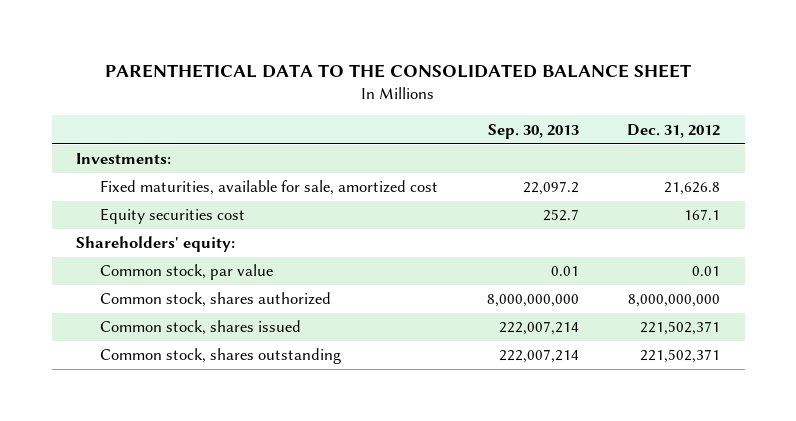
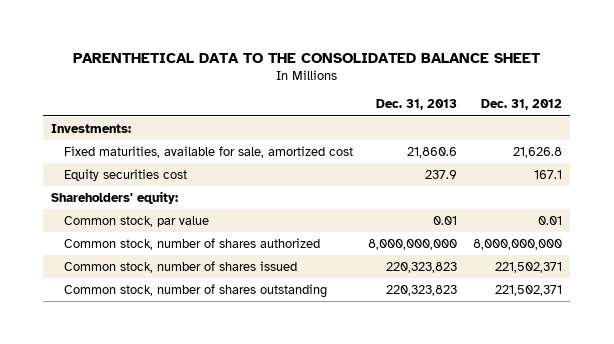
[487,123,579,139] Sep. 30, 2013 -> none
none -> [376,99,458,111] Dec. 31, 2013
[100,292,332,308] Common stock, shares authorized -> [63,237,320,250] Common stock, number of shares authorized
[100,320,302,336] Common stock, shares issued -> [63,260,297,273] Common stock, number of shares issued
[100,348,342,365] Common stock, shares outstanding -> [63,283,327,298] Common stock, number of shares outstanding

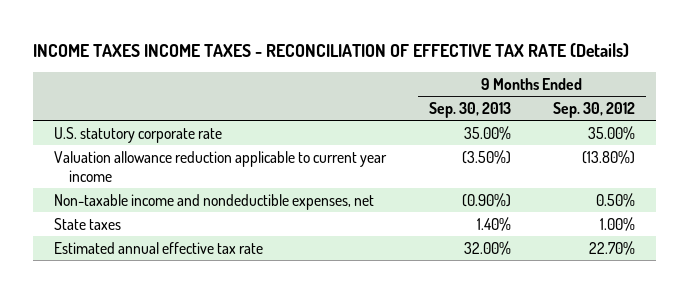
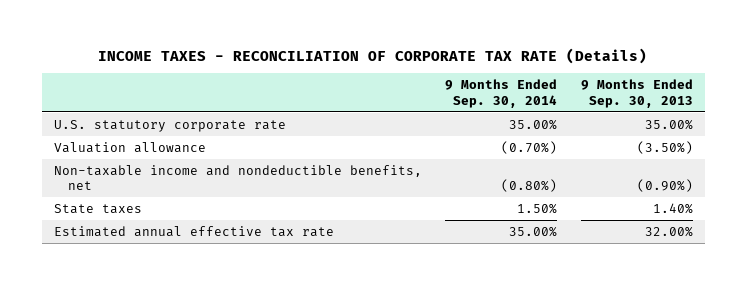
[32,42,629,57] INCOME TAXES INCOME TAXES - RECONCILIATION OF EFFECTIVE TAX RATE (Details) -> [98,48,648,65] INCOME TAXES - RECONCILIATION OF CORPORATE TAX RATE (Details)
[553,102,636,119] Sep. 30, 2012 -> none
none -> [445,78,558,108] 9 Months Ended Sep. 30, 2014
[54,150,388,183] Valuation allowance reduction applicable to current year income -> [53,141,206,153] Valuation allowance
[54,193,375,210] Non-taxable income and nondeductible expenses, net -> [53,164,422,191] Non-taxable income and nondeductible benefits, net

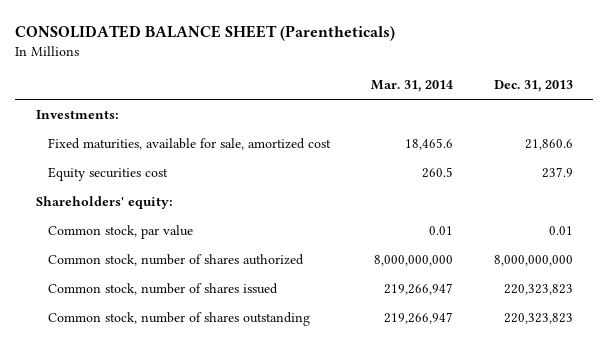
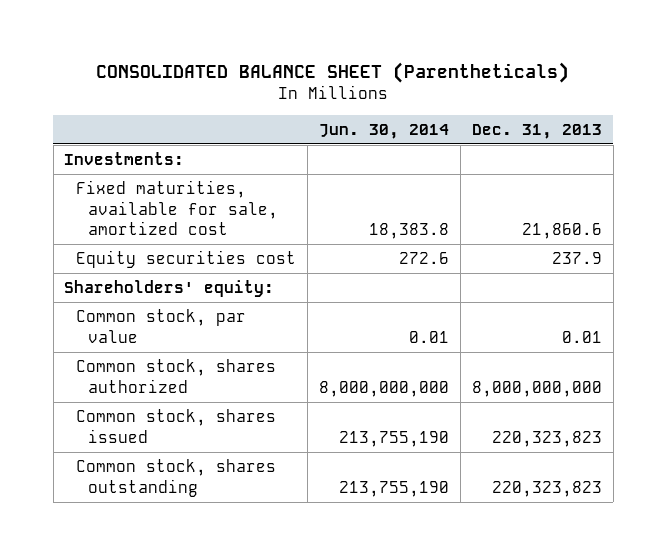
[370,80,453,93] Mar. 31, 2014 -> none
none -> [319,123,450,139] Jun. 30, 2014
[47,254,304,267] Common stock, number of shares authorized -> [76,359,277,393] Common stock, shares authorized
[47,283,278,296] Common stock, number of shares issued -> [76,409,277,443] Common stock, shares issued
[47,312,310,327] Common stock, number of shares outstanding -> [76,459,277,497] Common stock, shares outstanding

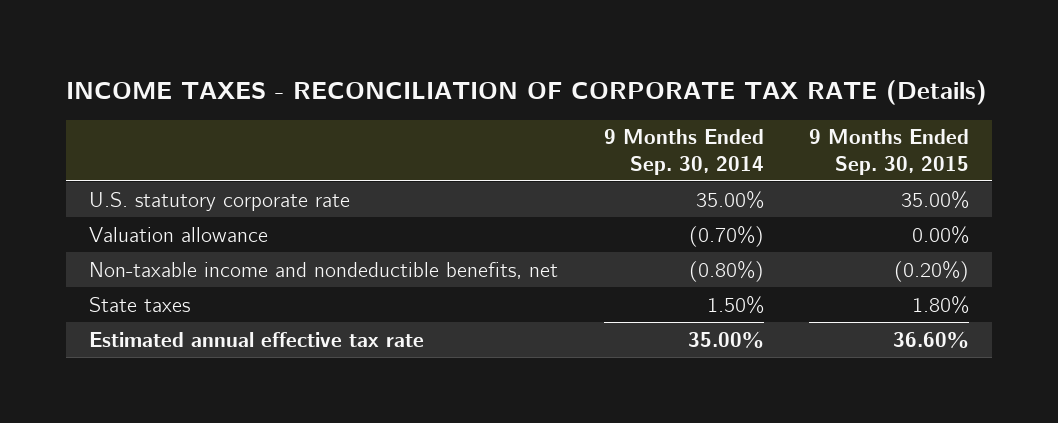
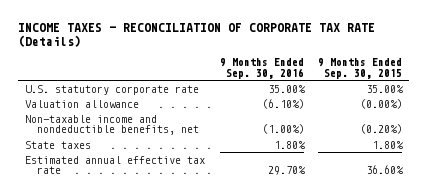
[603,129,764,175] 9 Months Ended Sep. 30, 2014 -> none
none -> [219,58,304,79] 9 Months Ended Sep. 30, 2016
[912,225,970,244] 0.00% -> [359,98,402,109] (0.00%)

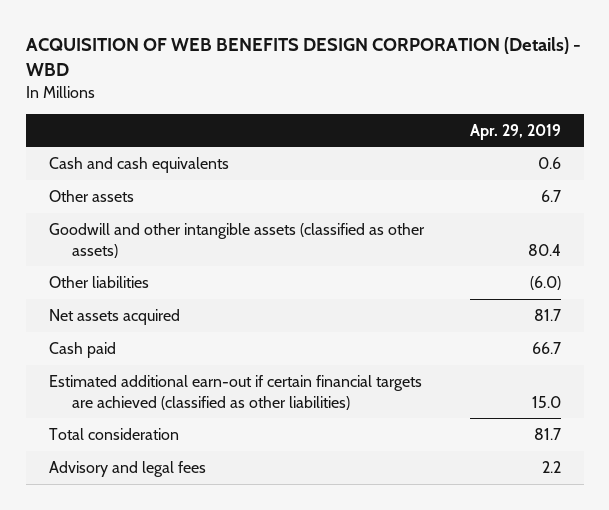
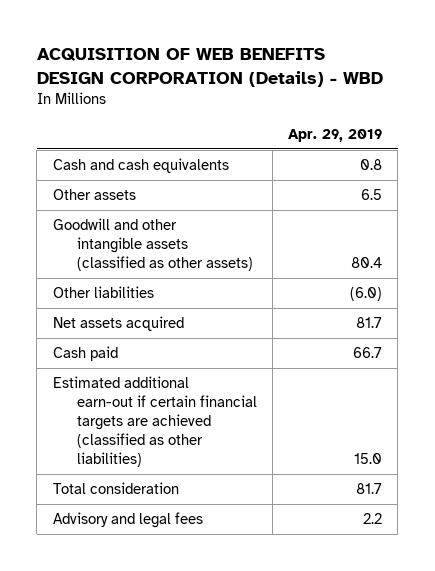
[537,157,561,170] 0.6 -> [359,158,382,170] 0.8
[540,190,561,203] 6.7 -> [360,188,382,200] 6.5

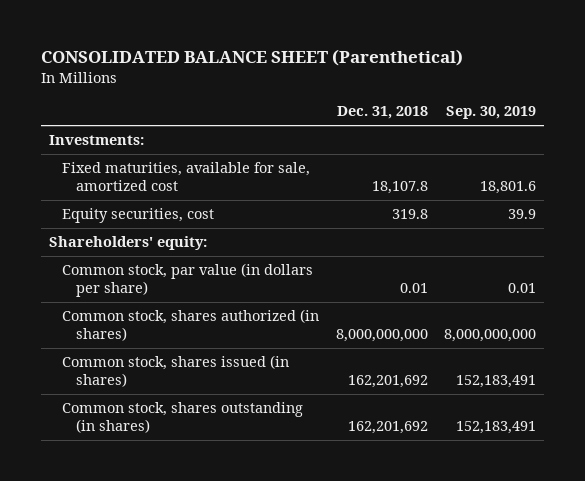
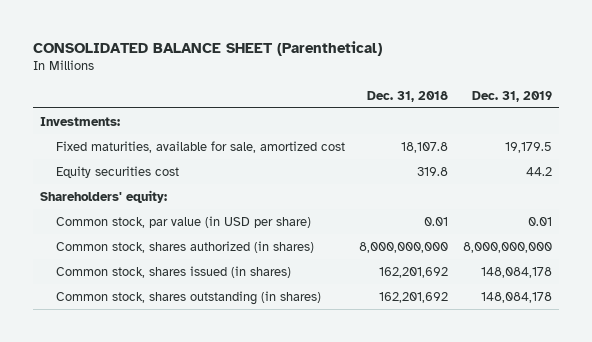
[445,106,536,120] Sep. 30, 2019 -> none
none -> [471,90,552,102] Dec. 31, 2019
[62,208,215,224] Equity securities, cost -> [55,166,179,179] Equity securities cost
[62,263,314,298] Common stock, par value (in dollars per share) -> [55,216,311,229] Common stock, par value (in USD per share)

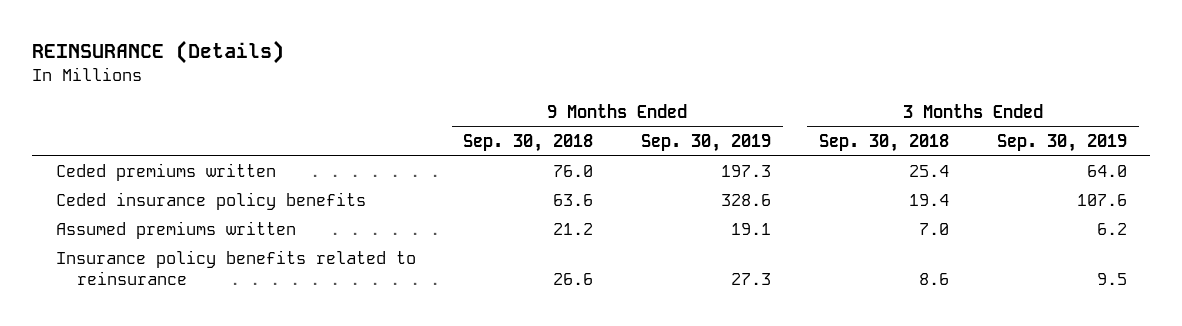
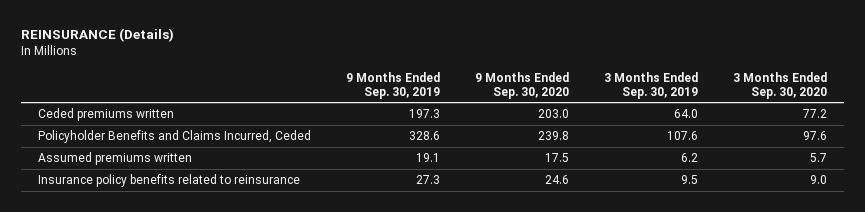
[463,133,594,152] Sep. 30, 2018 -> none
[818,133,949,152] Sep. 30, 2018 -> none
none -> [475,72,570,99] 9 Months Ended Sep. 30, 2020
none -> [732,72,827,99] 3 Months Ended Sep. 30, 2020
[55,192,366,211] Ceded insurance policy benefits -> [38,130,312,144] Policyholder Benefits and Claims Incurred, Ceded

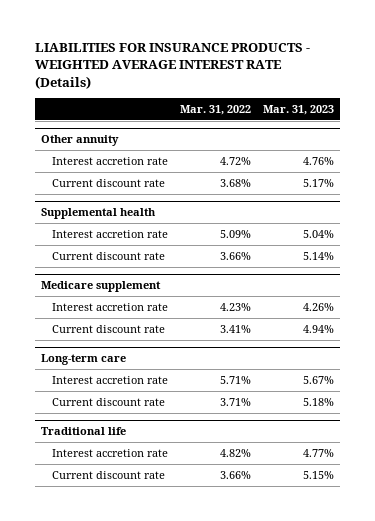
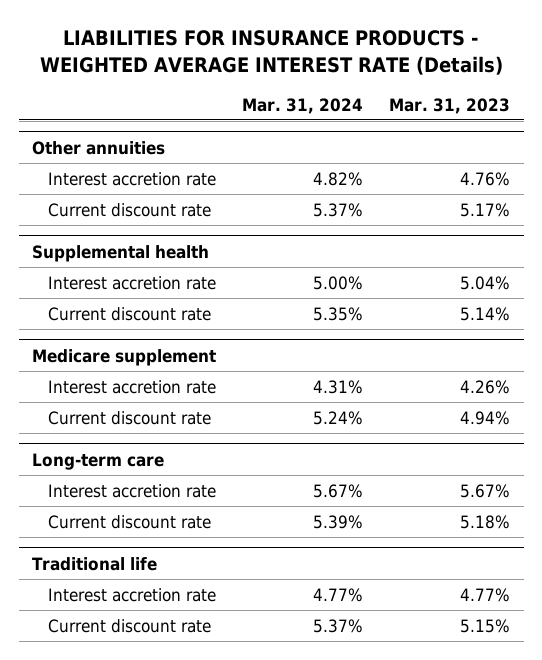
[180,104,252,115] Mar. 31, 2022 -> none
none -> [242,97,364,114] Mar. 31, 2024
[40,135,119,147] Other annuity -> [31,140,165,155] Other annuities

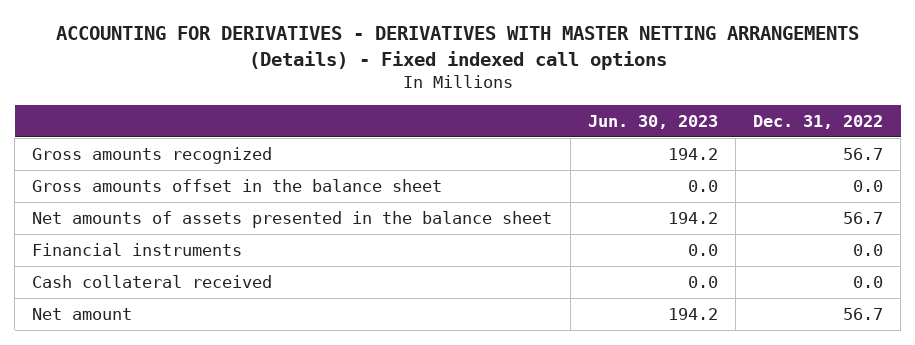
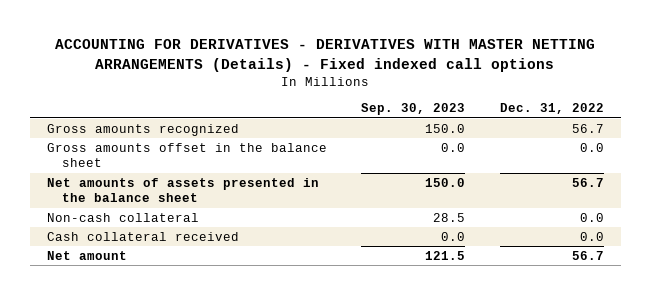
[587,114,718,129] Jun. 30, 2023 -> none
none -> [361,103,466,116] Sep. 30, 2023
[32,243,243,257] Financial instruments -> [46,212,199,222] Non-cash collateral

